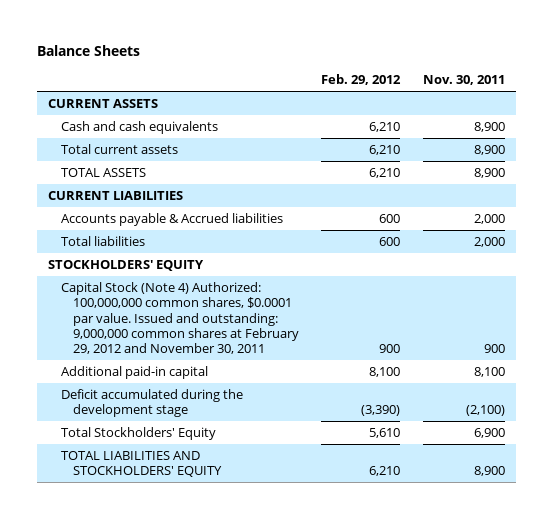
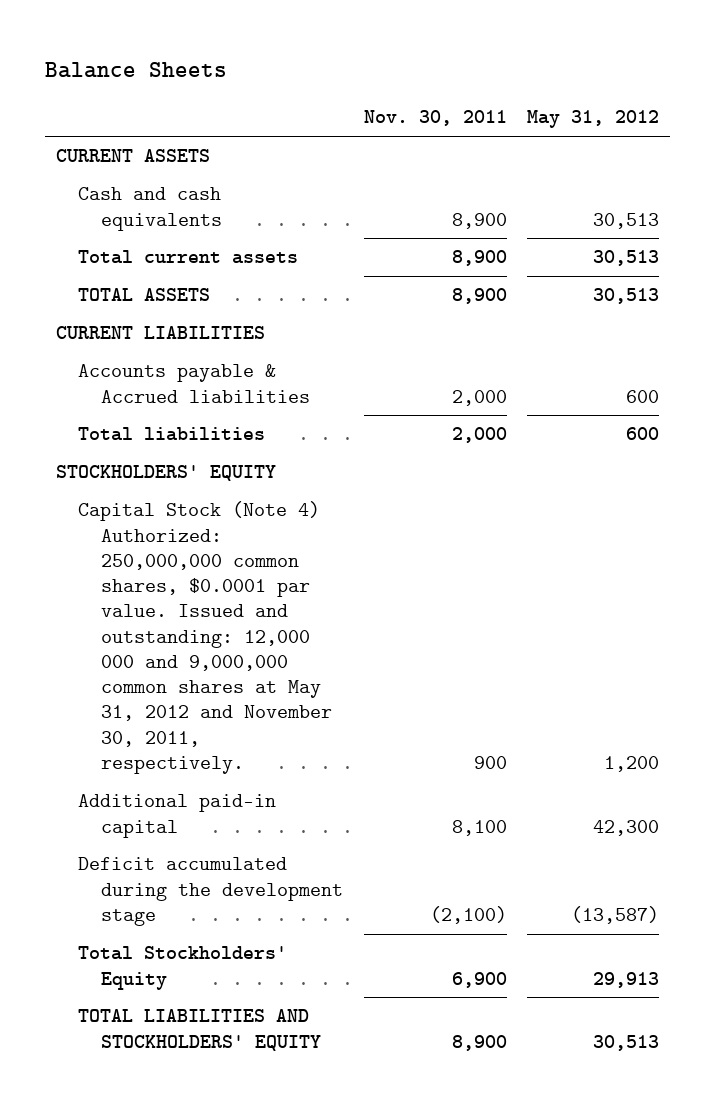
[321,74,402,86] Feb. 29, 2012 -> none
none -> [527,110,660,129] May 31, 2012
[60,281,299,355] Capital Stock (Note 4) Authorized: 100,000,000 common shares, $0.0001 par value. Issued and outstanding: 9,000,000 common shares at February 29, 2012 and November 30, 2011 -> [78,501,332,774] Capital Stock (Note 4) Authorized: 250,000,000 common shares, $0.0001 par value. Issued and outstanding: 12,000 000 and 9,000,000 common shares at May 31, 2012 and November 30, 2011, respectively.

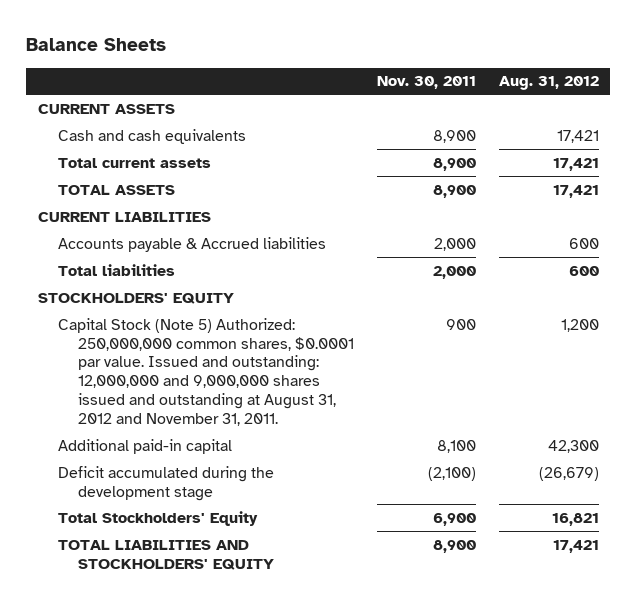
[527,110,660,129] May 31, 2012 -> none
none -> [498,76,599,91] Aug. 31, 2012
[78,501,332,774] Capital Stock (Note 4) Authorized: 250,000,000 common shares, $0.0001 par value. Issued and outstanding: 12,000 000 and 9,000,000 common shares at May 31, 2012 and November 30, 2011, respectively. -> [57,317,354,426] Capital Stock (Note 5) Authorized: 250,000,000 common shares, $0.0001 par value. Issued and outstanding: 12,000,000 and 9,000,000 shares issued and outstanding at August 31, 2012 and November 31, 2011.

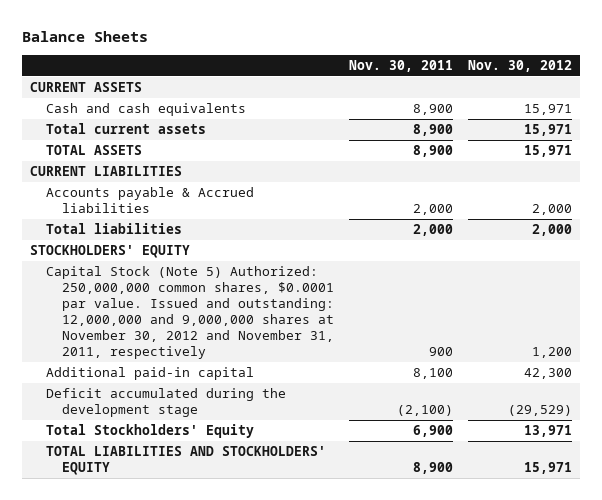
[498,76,599,91] Aug. 31, 2012 -> none
none -> [467,60,572,73] Nov. 30, 2012
[57,317,354,426] Capital Stock (Note 5) Authorized: 250,000,000 common shares, $0.0001 par value. Issued and outstanding: 12,000,000 and 9,000,000 shares issued and outstanding at August 31, 2012 and November 31, 2011. -> [45,265,334,360] Capital Stock (Note 5) Authorized: 250,000,000 common shares, $0.0001 par value. Issued and outstanding: 12,000,000 and 9,000,000 shares at November 30, 2012 and November 31, 2011, respectively

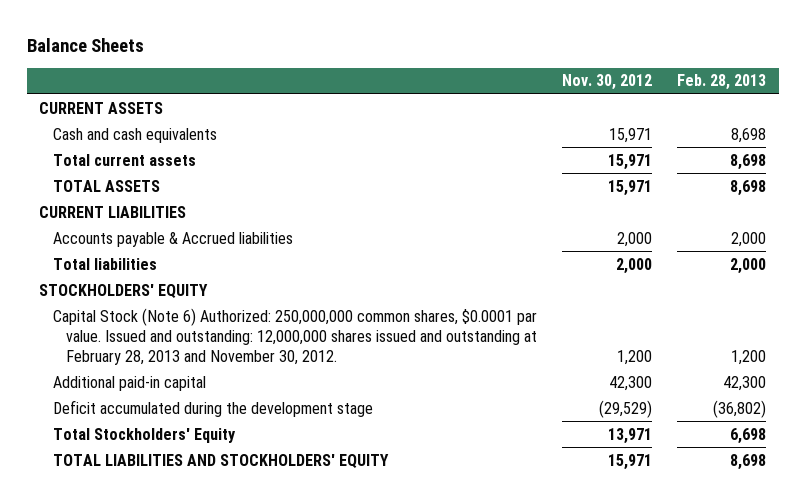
[348,60,453,73] Nov. 30, 2011 -> none
none -> [677,74,767,91] Feb. 28, 2013
[45,265,334,360] Capital Stock (Note 5) Authorized: 250,000,000 common shares, $0.0001 par value. Issued and outstanding: 12,000,000 and 9,000,000 shares at November 30, 2012 and November 31, 2011, respectively -> [52,307,537,365] Capital Stock (Note 6) Authorized: 250,000,000 common shares, $0.0001 par value. Issued and outstanding: 12,000,000 shares issued and outstanding at February 28, 2013 and November 30, 2012.

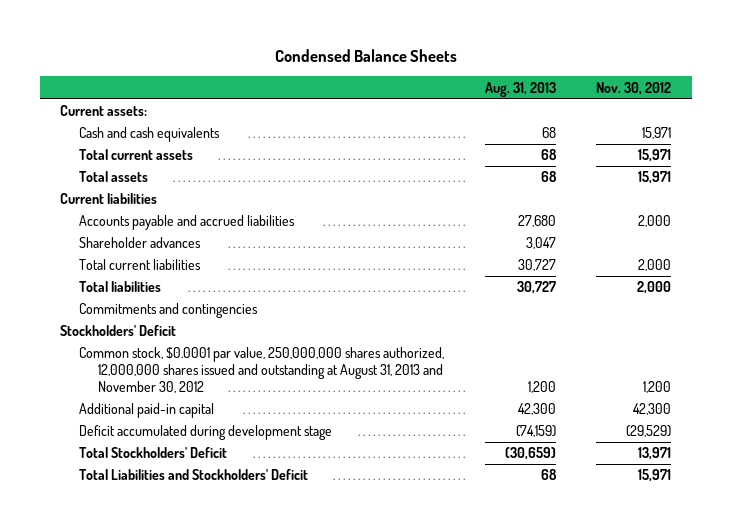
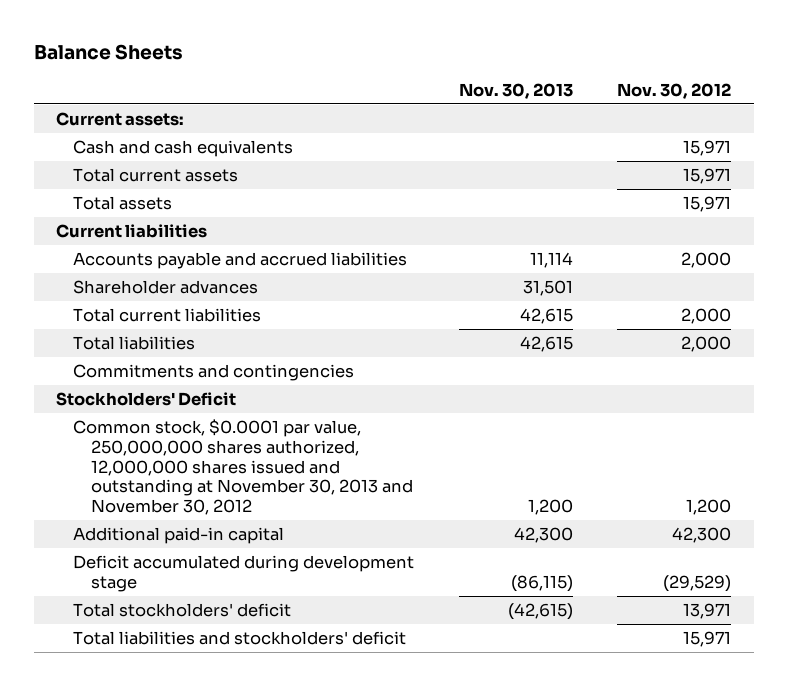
[274,49,457,63] Condensed Balance Sheets -> [33,44,183,61] Balance Sheets
[484,81,556,97] Aug. 31, 2013 -> none
none -> [458,82,573,99] Nov. 30, 2013
[79,347,445,394] Common stock, $0.0001 par value, 250,000,000 shares authorized, 12,000,000 shares issued and outstanding at August 31, 2013 and November 30, 2012 -> [73,419,414,515] Common stock, $0.0001 par value, 250,000,000 shares authorized, 12,000,000 shares issued and outstanding at November 30, 2013 and November 30, 2012
[79,447,228,459] Total Stockholders' Deficit -> [73,603,292,618] Total stockholders' deficit
[79,469,309,481] Total Liabilities and Stockholders' Deficit -> [73,631,407,646] Total liabilities and stockholders' deficit

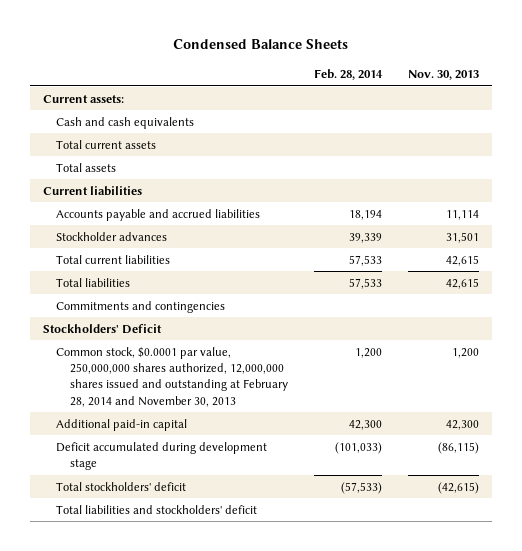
[33,44,183,61] Balance Sheets -> [172,39,348,50] Condensed Balance Sheets
[617,82,732,99] Nov. 30, 2012 -> none
none -> [313,68,383,80] Feb. 28, 2014
[73,280,259,295] Shareholder advances -> [56,231,168,241] Stockholder advances
[73,419,414,515] Common stock, $0.0001 par value, 250,000,000 shares authorized, 12,000,000 shares issued and outstanding at November 30, 2013 and November 30, 2012 -> [56,346,288,407] Common stock, $0.0001 par value, 250,000,000 shares authorized, 12,000,000 shares issued and outstanding at February 28, 2014 and November 30, 2013

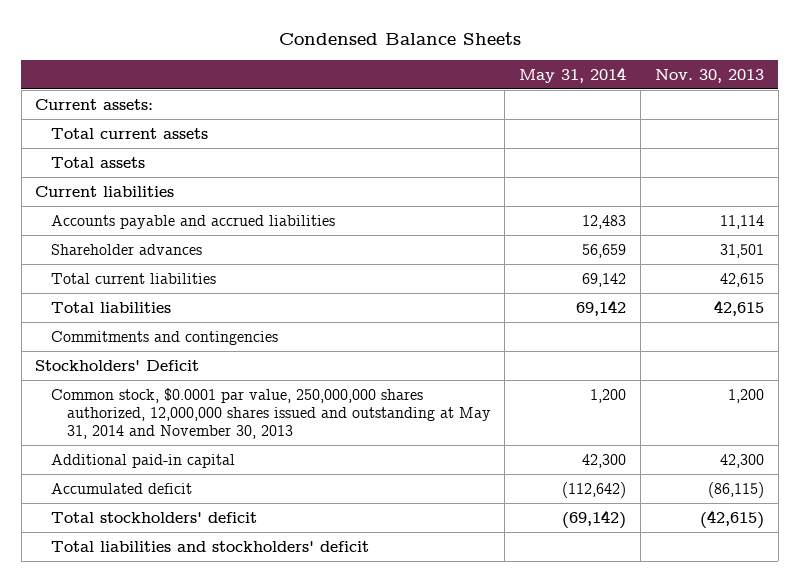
[313,68,383,80] Feb. 28, 2014 -> none
none -> [519,66,627,83] May 31, 2014
[56,116,195,129] Cash and cash equivalents -> none
[56,231,168,241] Stockholder advances -> [50,243,202,255] Shareholder advances
[56,346,288,407] Common stock, $0.0001 par value, 250,000,000 shares authorized, 12,000,000 shares issued and outstanding at February 28, 2014 and November 30, 2013 -> [50,387,491,440] Common stock, $0.0001 par value, 250,000,000 shares authorized, 12,000,000 shares issued and outstanding at May 31, 2014 and November 30, 2013
[56,441,268,471] Deficit accumulated during development stage -> [50,482,192,494] Accumulated deficit

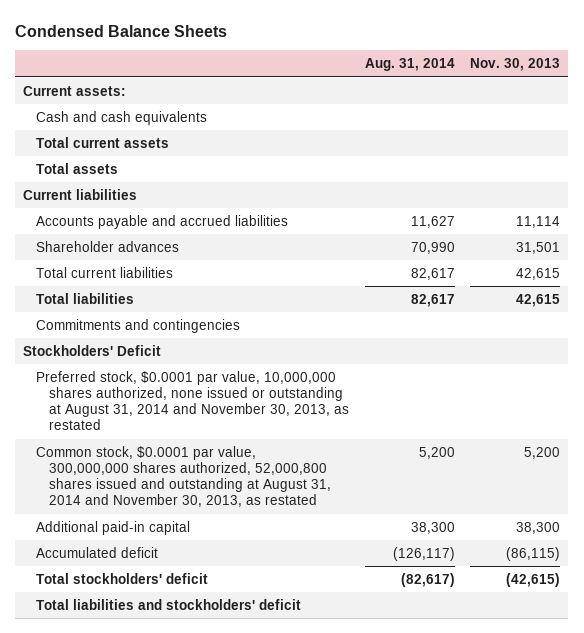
[519,66,627,83] May 31, 2014 -> none
none -> [364,58,455,72] Aug. 31, 2014
none -> [36,110,208,125] Cash and cash equivalents
none -> [36,370,350,431] Preferred stock, $0.0001 par value, 10,000,000 shares authorized, none issued or outstanding at August 31, 2014 and November 30, 2013, as restated
[50,387,491,440] Common stock, $0.0001 par value, 250,000,000 shares authorized, 12,000,000 shares issued and outstanding at May 31, 2014 and November 30, 2013 -> [36,445,332,508] Common stock, $0.0001 par value, 300,000,000 shares authorized, 52,000,800 shares issued and outstanding at August 31, 2014 and November 30, 2013, as restated
[727,388,764,403] 1,200 -> [524,446,561,459] 5,200
[719,453,764,468] 42,300 -> [516,521,561,534] 38,300

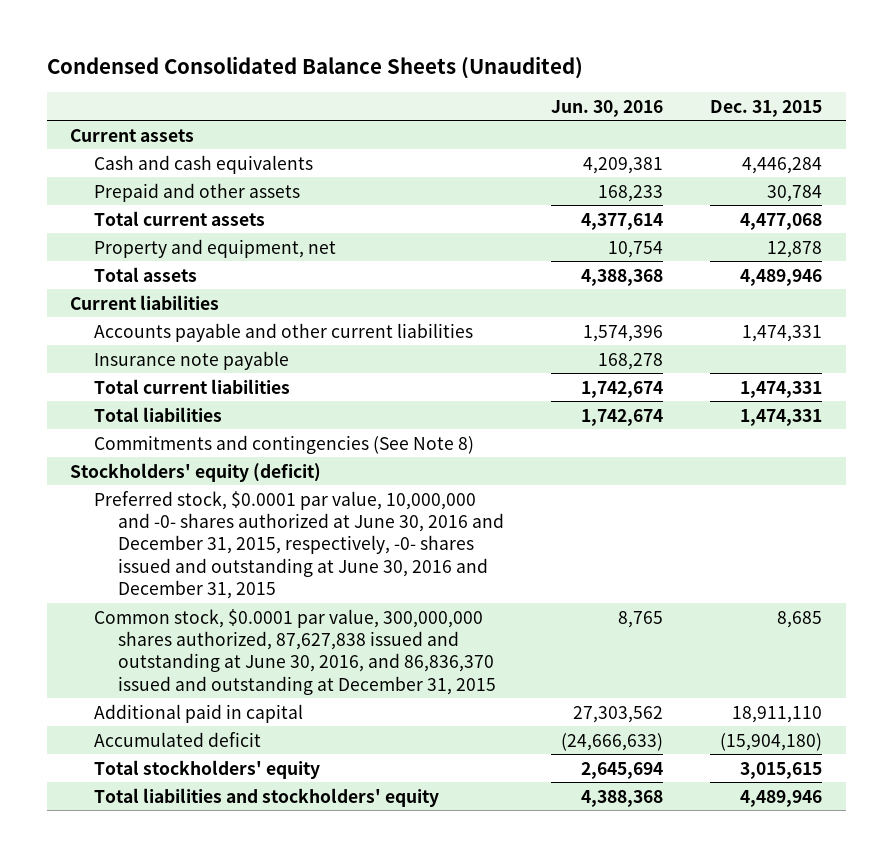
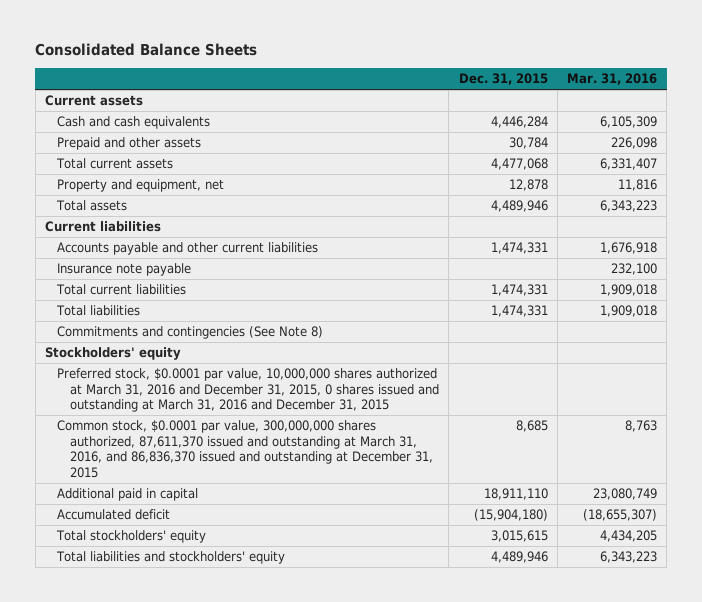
[46,56,583,80] Condensed Consolidated Balance Sheets (Unaudited) -> [35,43,258,57] Consolidated Balance Sheets
[551,99,664,117] Jun. 30, 2016 -> none
none -> [567,73,658,86] Mar. 31, 2016
[70,462,322,482] Stockholders' equity (deficit) -> [44,347,181,361] Stockholders' equity
[94,490,505,599] Preferred stock, $0.0001 par value, 10,000,000 and -0- shares authorized at June 30, 2016 and December 31, 2015, respectively, -0- shares issued and outstanding at June 30, 2016 and December 31, 2015 -> [57,368,440,413] Preferred stock, $0.0001 par value, 10,000,000 shares authorized at March 31, 2016 and December 31, 2015, 0 shares issued and outstanding at March 31, 2016 and December 31, 2015
[94,608,497,695] Common stock, $0.0001 par value, 300,000,000 shares authorized, 87,627,838 issued and outstanding at June 30, 2016, and 86,836,370 issued and outstanding at December 31, 2015 -> [57,420,434,478] Common stock, $0.0001 par value, 300,000,000 shares authorized, 87,611,370 issued and outstanding at March 31, 2016, and 86,836,370 issued and outstanding at December 31, 2015

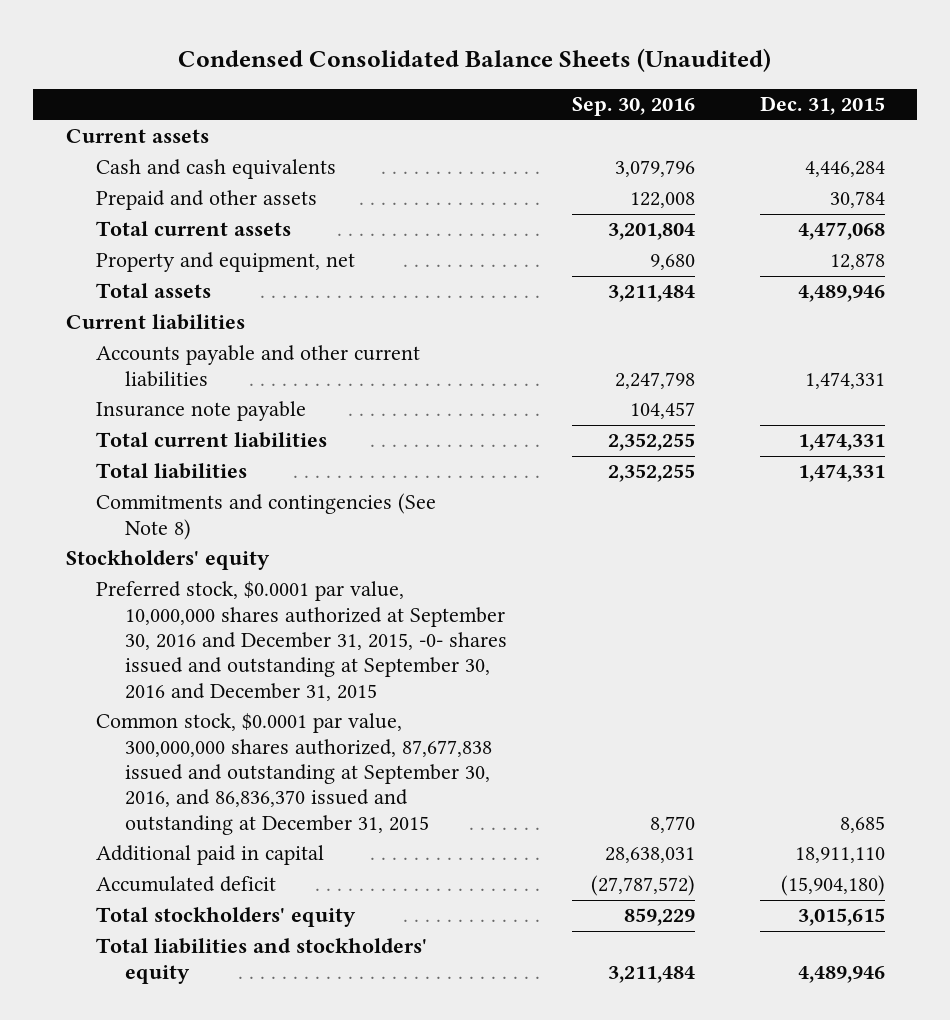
[35,43,258,57] Consolidated Balance Sheets -> [178,48,772,73] Condensed Consolidated Balance Sheets (Unaudited)
[567,73,658,86] Mar. 31, 2016 -> none
none -> [571,97,695,117] Sep. 30, 2016
[57,368,440,413] Preferred stock, $0.0001 par value, 10,000,000 shares authorized at March 31, 2016 and December 31, 2015, 0 shares issued and outstanding at March 31, 2016 and December 31, 2015 -> [95,581,508,701] Preferred stock, $0.0001 par value, 10,000,000 shares authorized at September 30, 2016 and December 31, 2015, -0- shares issued and outstanding at September 30, 2016 and December 31, 2015
[57,420,434,478] Common stock, $0.0001 par value, 300,000,000 shares authorized, 87,611,370 issued and outstanding at March 31, 2016, and 86,836,370 issued and outstanding at December 31, 2015 -> [95,713,493,835] Common stock, $0.0001 par value, 300,000,000 shares authorized, 87,677,838 issued and outstanding at September 30, 2016, and 86,836,370 issued and outstanding at December 31, 2015

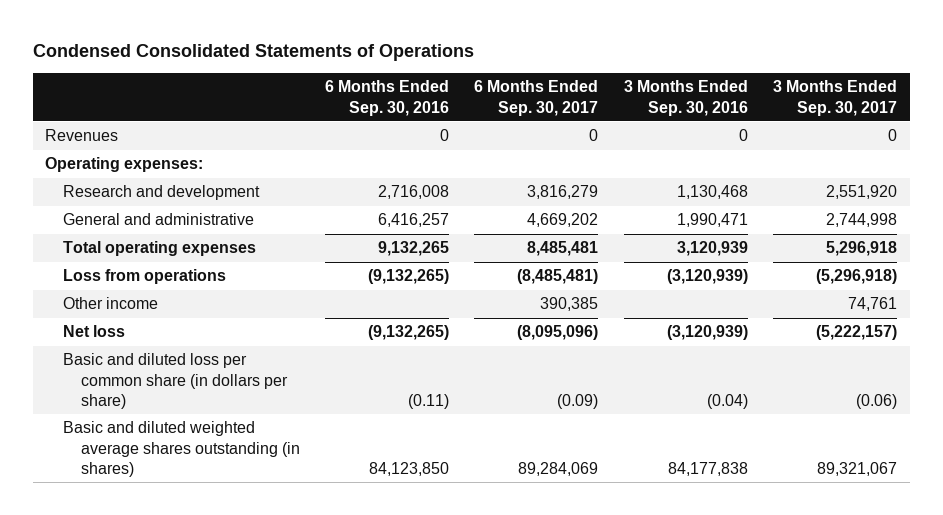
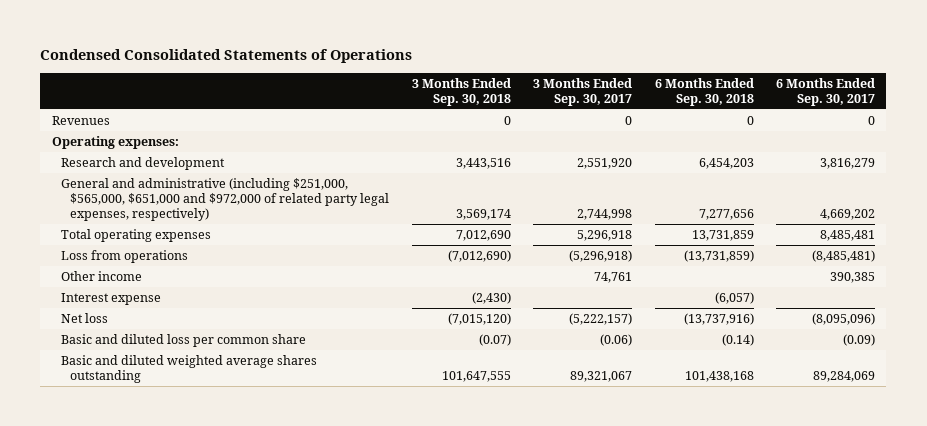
[325,80,450,116] 6 Months Ended Sep. 30, 2016 -> none
[623,80,748,116] 3 Months Ended Sep. 30, 2016 -> none
none -> [411,77,511,106] 3 Months Ended Sep. 30, 2018
none -> [654,77,754,106] 6 Months Ended Sep. 30, 2018
[63,213,255,226] General and administrative -> [60,177,390,221] General and administrative (including $251,000, $565,000, $651,000 and $972,000 of related party legal expenses, respectively)
none -> [60,292,161,305] Interest expense
[63,353,288,409] Basic and diluted loss per common share (in dollars per share) -> [60,333,306,347] Basic and diluted loss per common share
[63,421,300,477] Basic and diluted weighted average shares outstanding (in shares) -> [60,354,317,383] Basic and diluted weighted average shares outstanding

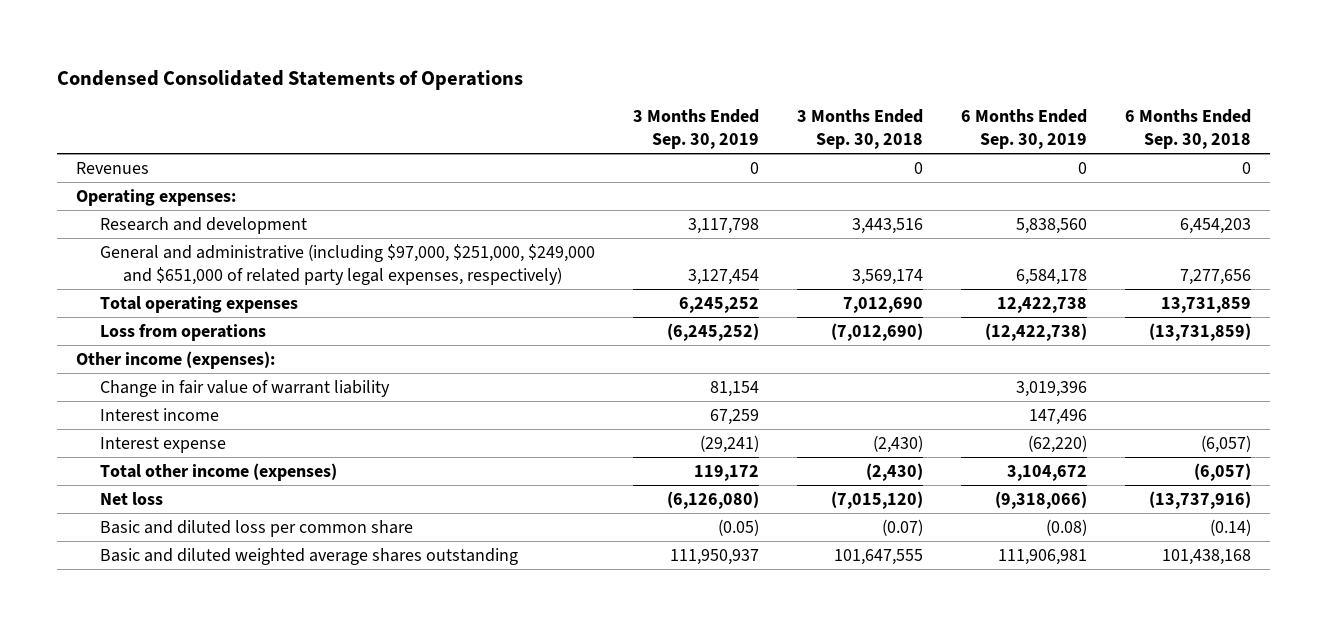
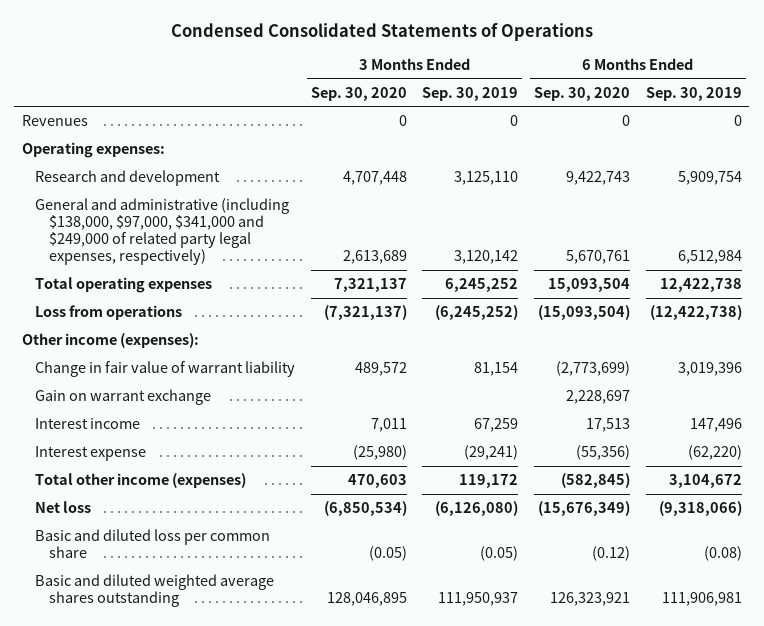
[796,109,923,150] 3 Months Ended Sep. 30, 2018 -> none
[1124,109,1251,150] 6 Months Ended Sep. 30, 2018 -> none
none -> [310,86,407,101] Sep. 30, 2020
none -> [534,86,631,101] Sep. 30, 2020
[687,217,759,234] 3,117,798 -> [454,171,519,186] 3,125,110
[1015,217,1087,234] 5,838,560 -> [677,171,742,186] 5,909,754
[99,243,595,285] General and administrative (including $97,000, $251,000, $249,000 and $651,000 of related party legal expenses, respectively) -> [35,198,290,266] General and administrative (including $138,000, $97,000, $341,000 and $249,000 of related party legal expenses, respectively)
[687,268,759,285] 3,127,454 -> [454,250,519,265] 3,120,142
[1015,268,1087,285] 6,584,178 -> [677,250,742,265] 6,512,984
none -> [35,389,212,406] Gain on warrant exchange

